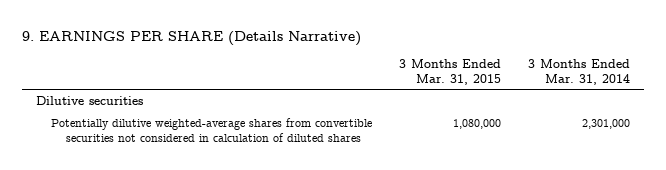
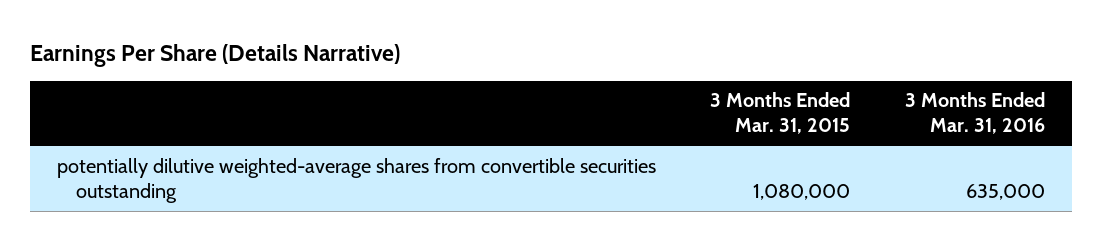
[22,30,362,46] 9. EARNINGS PER SHARE (Details Narrative) -> [29,43,400,67] Earnings Per Share (Details Narrative)
[528,59,631,85] 3 Months Ended Mar. 31, 2014 -> none
none -> [904,92,1045,135] 3 Months Ended Mar. 31, 2016
[35,96,143,106] Dilutive securities -> none
[50,118,372,142] Potentially dilutive weighted-average shares from convertible securities not considered in calculation of diluted shares -> [57,157,657,203] potentially dilutive weighted-average shares from convertible securities outstanding

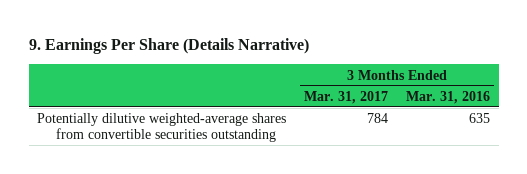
[29,43,400,67] Earnings Per Share (Details Narrative) -> [28,38,309,55] 9. Earnings Per Share (Details Narrative)
[710,92,851,135] 3 Months Ended Mar. 31, 2015 -> none
none -> [304,90,389,104] Mar. 31, 2017
[57,157,657,203] potentially dilutive weighted-average shares from convertible securities outstanding -> [37,113,287,143] Potentially dilutive weighted-average shares from convertible securities outstanding
[965,183,1045,200] 635,000 -> [468,113,490,124] 635

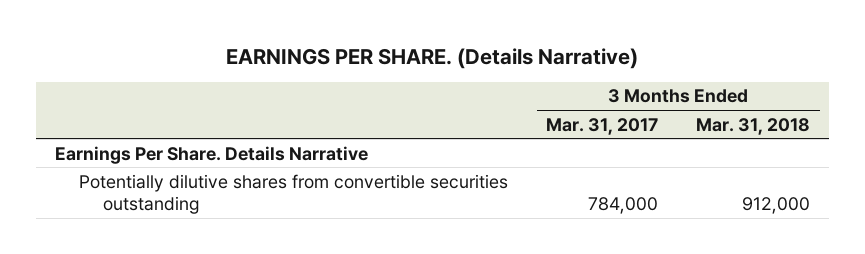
[28,38,309,55] 9. Earnings Per Share (Details Narrative) -> [226,47,639,69] EARNINGS PER SHARE. (Details Narrative)
[405,90,490,104] Mar. 31, 2016 -> none
none -> [696,117,811,135] Mar. 31, 2018
none -> [54,145,368,164] Earnings Per Share. Details Narrative
[37,113,287,143] Potentially dilutive weighted-average shares from convertible securities outstanding -> [78,173,508,215] Potentially dilutive shares from convertible securities outstanding
[367,113,389,124] 784 -> [588,197,659,215] 784,000

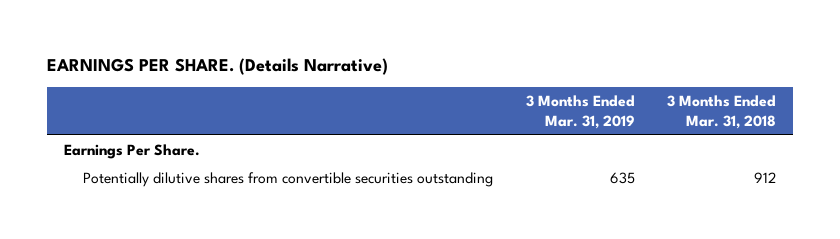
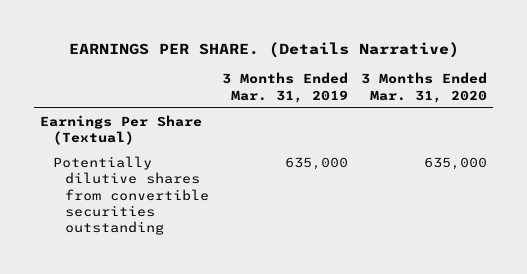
[667,95,777,129] 3 Months Ended Mar. 31, 2018 -> none
none -> [360,72,487,103] 3 Months Ended Mar. 31, 2020
[63,144,200,160] Earnings Per Share. -> [40,114,203,146] Earnings Per Share (Textual)
[609,172,635,185] 635 -> [284,156,348,170] 635,000

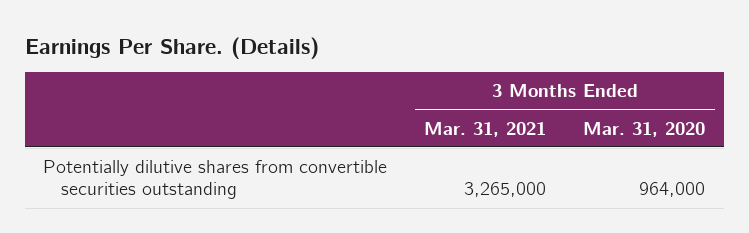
[68,41,459,58] EARNINGS PER SHARE. (Details Narrative) -> [24,36,319,59] Earnings Per Share. (Details)
[221,72,348,103] 3 Months Ended Mar. 31, 2019 -> none
none -> [424,121,547,137] Mar. 31, 2021
[40,114,203,146] Earnings Per Share (Textual) -> none
[423,156,487,170] 635,000 -> [639,182,706,198] 964,000

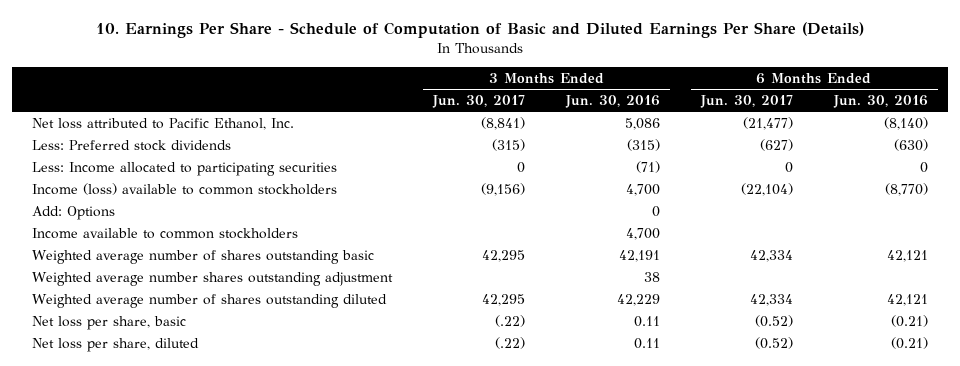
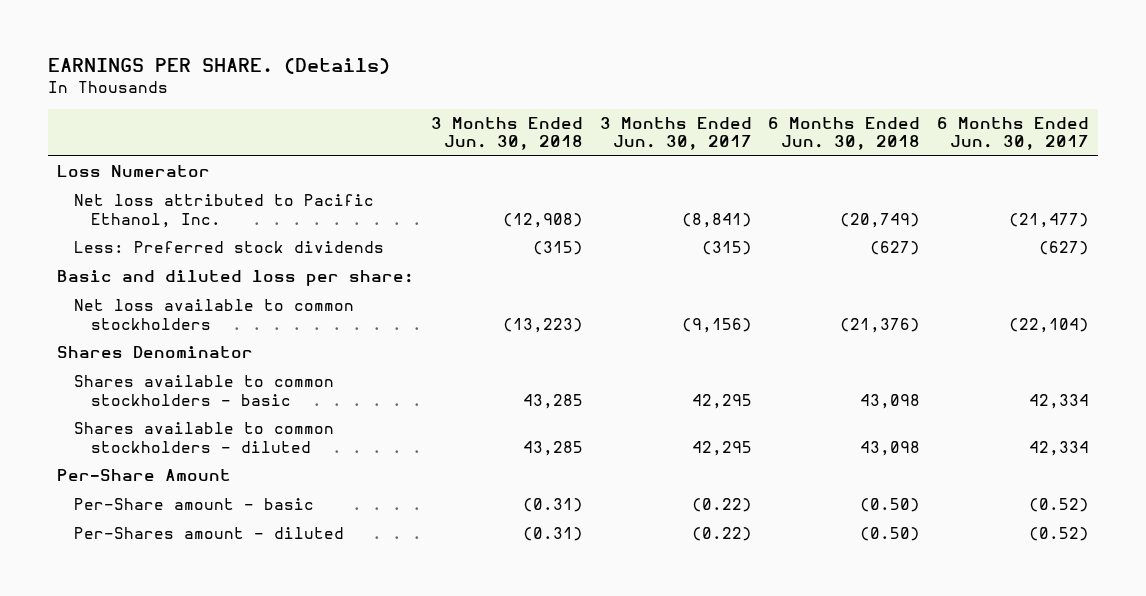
[96,21,865,38] 10. Earnings Per Share - Schedule of Computation of Basic and Diluted Earnings Per Share (Details) -> [48,58,391,75] EARNINGS PER SHARE. (Details)
[565,95,661,109] Jun. 30, 2016 -> none
[832,95,928,109] Jun. 30, 2016 -> none
none -> [430,116,583,151] 3 Months Ended Jun. 30, 2018
none -> [768,116,921,151] 6 Months Ended Jun. 30, 2018
none -> [56,165,210,178] Loss Numerator
[32,162,338,177] Less: Income allocated to participating securities -> none
[32,206,116,221] Add: Options -> none
[32,228,299,240] Income available to common stockholders -> none
[32,272,394,287] Weighted average number shares outstanding adjustment -> none
none -> [56,270,414,287] Basic and diluted loss per share:
[32,183,338,196] Income (loss) available to common stockholders -> [73,299,354,330] Net loss available to common stockholders
none -> [56,346,253,359] Shares Denominator
[32,250,375,265] Weighted average number of shares outstanding basic -> [73,375,334,406] Shares available to common stockholders - basic
[32,294,388,309] Weighted average number of shares outstanding diluted -> [73,422,334,453] Shares available to common stockholders - diluted
none -> [56,469,231,482] Per-Share Amount
[32,316,187,331] Net loss per share, basic -> [73,498,314,511] Per-Share amount - basic
[495,315,526,328] (.22) -> [691,498,752,513] (0.22)
[32,338,200,353] Net loss per share, diluted -> [73,527,344,540] Per-Shares amount - diluted
[495,337,526,350] (.22) -> [691,527,752,542] (0.22)

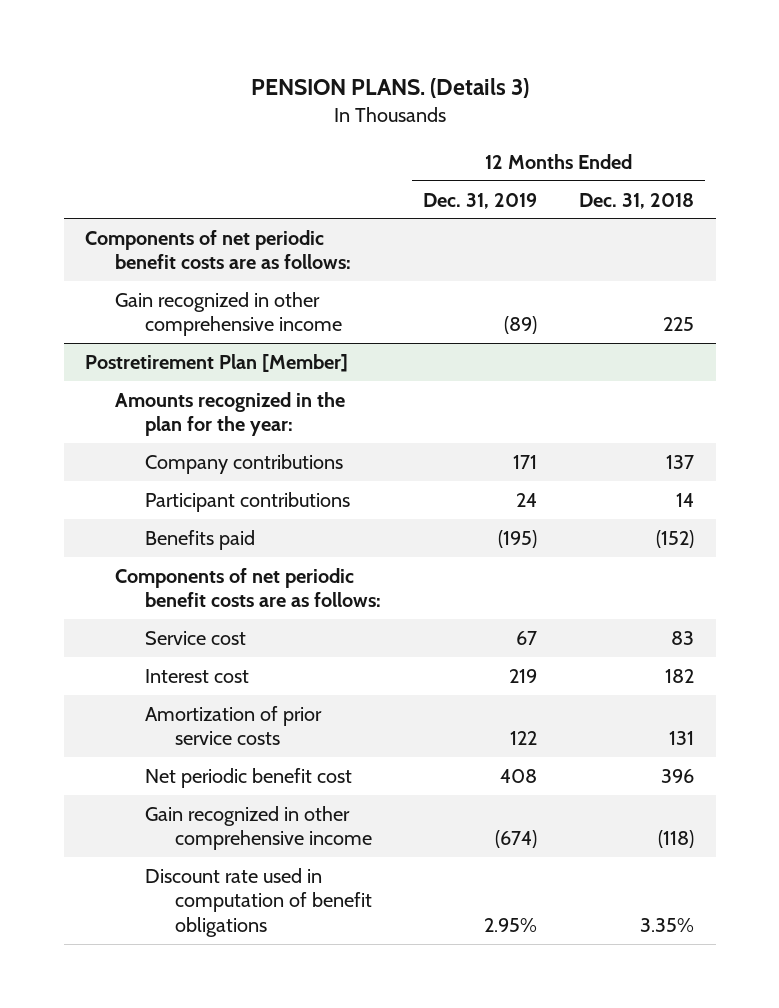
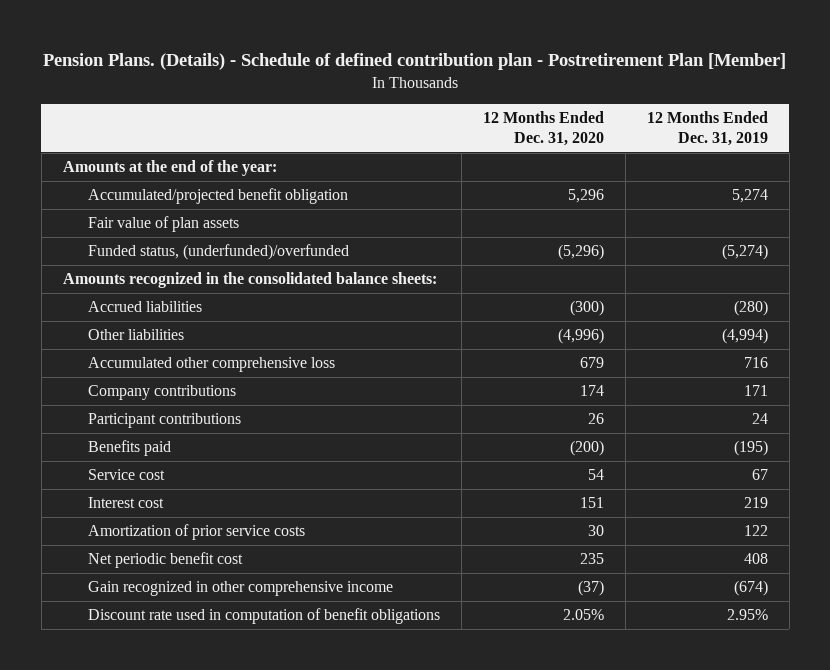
[250,78,529,99] PENSION PLANS. (Details 3) -> [43,53,787,71] Pension Plans. (Details) - Schedule of defined contribution plan - Postretirement Plan [Member]
[579,192,695,209] Dec. 31, 2018 -> none
none -> [483,111,605,146] 12 Months Ended Dec. 31, 2020
[84,230,351,270] Components of net periodic benefit costs are as follows: -> none
[114,292,342,337] Gain recognized in other comprehensive income -> none
[84,354,348,373] Postretirement Plan [Member] -> none
[114,392,345,437] Amounts recognized in the plan for the year: -> none
none -> [62,160,277,177] Amounts at the end of the year:
none -> [88,188,349,205] Accumulated/projected benefit obligation
none -> [88,216,240,233] Fair value of plan assets
none -> [88,244,350,261] Funded status, (underfunded)/overfunded
none -> [62,272,437,289] Amounts recognized in the consolidated balance sheets:
none -> [88,301,203,313] Accrued liabilities
none -> [88,329,185,341] Other liabilities
none -> [88,357,336,373] Accumulated other comprehensive loss
[114,568,381,608] Components of net periodic benefit costs are as follows: -> none

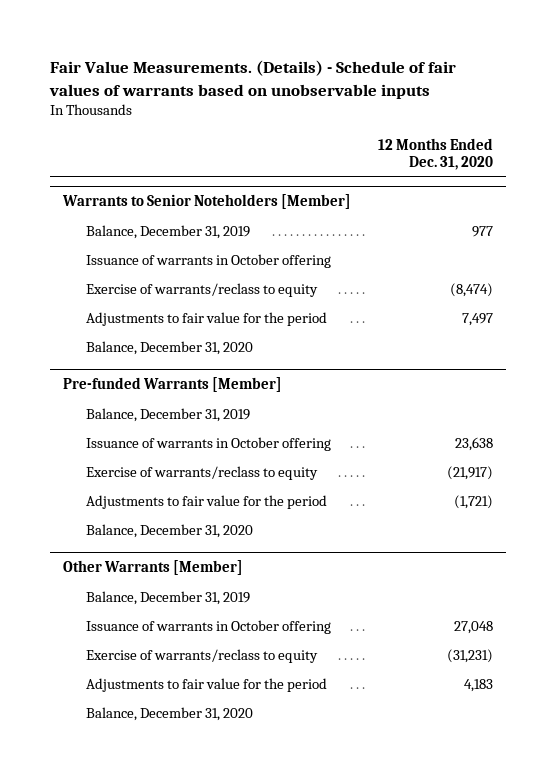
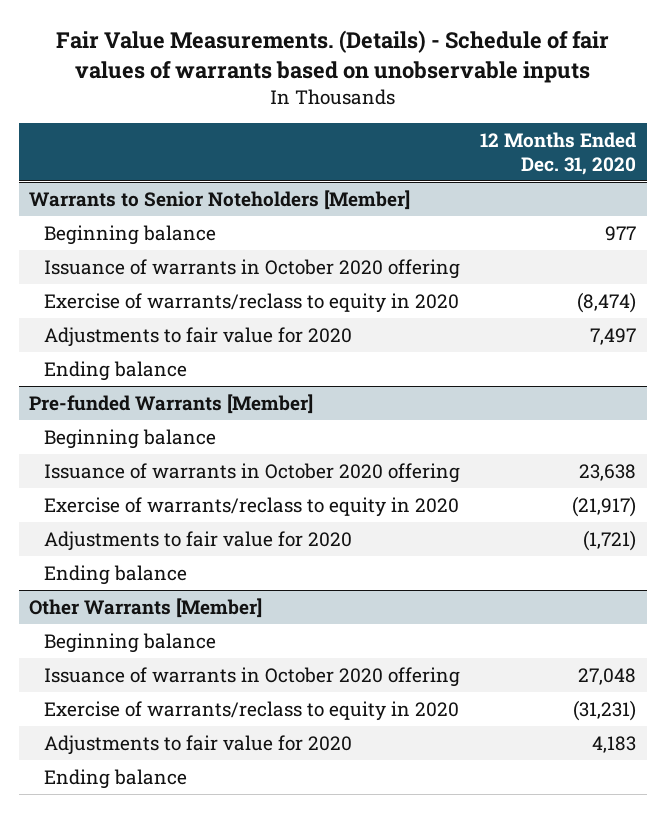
[86,340,254,355] Balance, December 31, 2020 -> none
[86,224,251,239] Balance, December 31, 2019 -> [43,224,216,245] Beginning balance
[86,253,332,268] Issuance of warrants in October offering -> [43,258,460,279] Issuance of warrants in October 2020 offering
[86,282,319,297] Exercise of warrants/reclass to equity -> [43,292,459,313] Exercise of warrants/reclass to equity in 2020
[86,311,328,326] Adjustments to fair value for the period -> [43,326,352,347] Adjustments to fair value for 2020
none -> [43,360,187,381] Ending balance
[86,407,251,422] Balance, December 31, 2019 -> none
[86,523,254,538] Balance, December 31, 2020 -> none
none -> [43,428,216,449] Beginning balance
[86,436,332,451] Issuance of warrants in October offering -> [43,462,460,483] Issuance of warrants in October 2020 offering
[86,465,319,480] Exercise of warrants/reclass to equity -> [43,496,459,517] Exercise of warrants/reclass to equity in 2020
[86,494,328,509] Adjustments to fair value for the period -> [43,530,352,551] Adjustments to fair value for 2020
none -> [43,564,187,585] Ending balance
[86,590,251,605] Balance, December 31, 2019 -> none
[86,706,254,721] Balance, December 31, 2020 -> none
none -> [43,632,216,653] Beginning balance
[86,619,332,634] Issuance of warrants in October offering -> [43,666,460,687] Issuance of warrants in October 2020 offering
[86,648,319,663] Exercise of warrants/reclass to equity -> [43,700,459,721] Exercise of warrants/reclass to equity in 2020
[86,677,328,692] Adjustments to fair value for the period -> [43,734,352,755] Adjustments to fair value for 2020
none -> [43,768,187,789] Ending balance

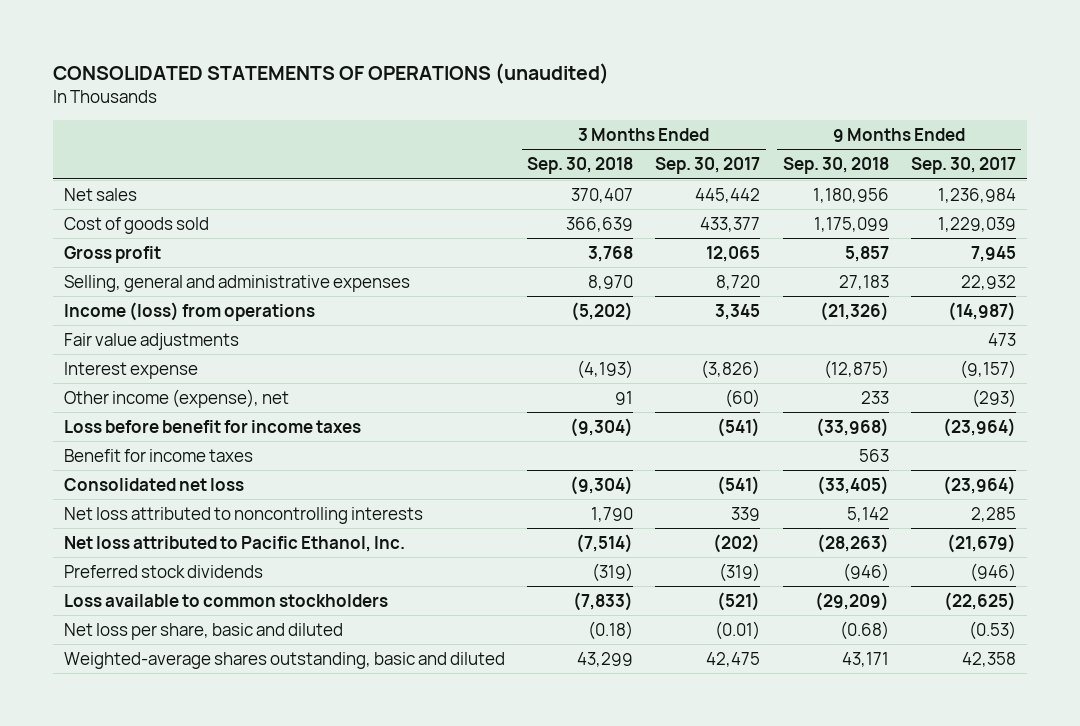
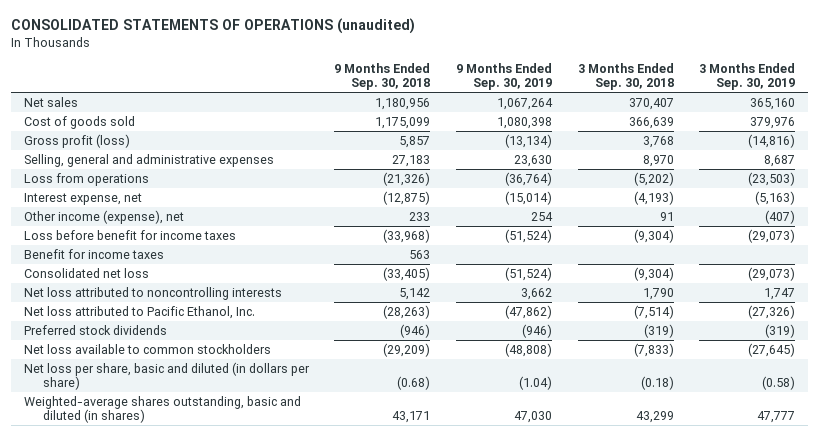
[655,157,761,175] Sep. 30, 2017 -> none
[910,157,1016,175] Sep. 30, 2017 -> none
none -> [456,62,553,91] 9 Months Ended Sep. 30, 2019
none -> [699,62,796,91] 3 Months Ended Sep. 30, 2019
[64,245,162,263] Gross profit -> [23,133,130,148] Gross profit (loss)
[64,332,240,350] Fair value adjustments -> none
[64,301,316,321] Income (loss) from operations -> [23,172,149,186] Loss from operations
[64,361,199,379] Interest expense -> [23,192,142,205] Interest expense, net
[64,593,389,607] Loss available to common stockholders -> [23,343,271,354] Net loss available to common stockholders
[64,622,344,640] Net loss per share, basic and diluted -> [23,361,310,391] Net loss per share, basic and diluted (in dollars per share)
[64,651,506,669] Weighted-average shares outstanding, basic and diluted -> [23,395,301,424] Weighted-average shares outstanding, basic and diluted (in shares)

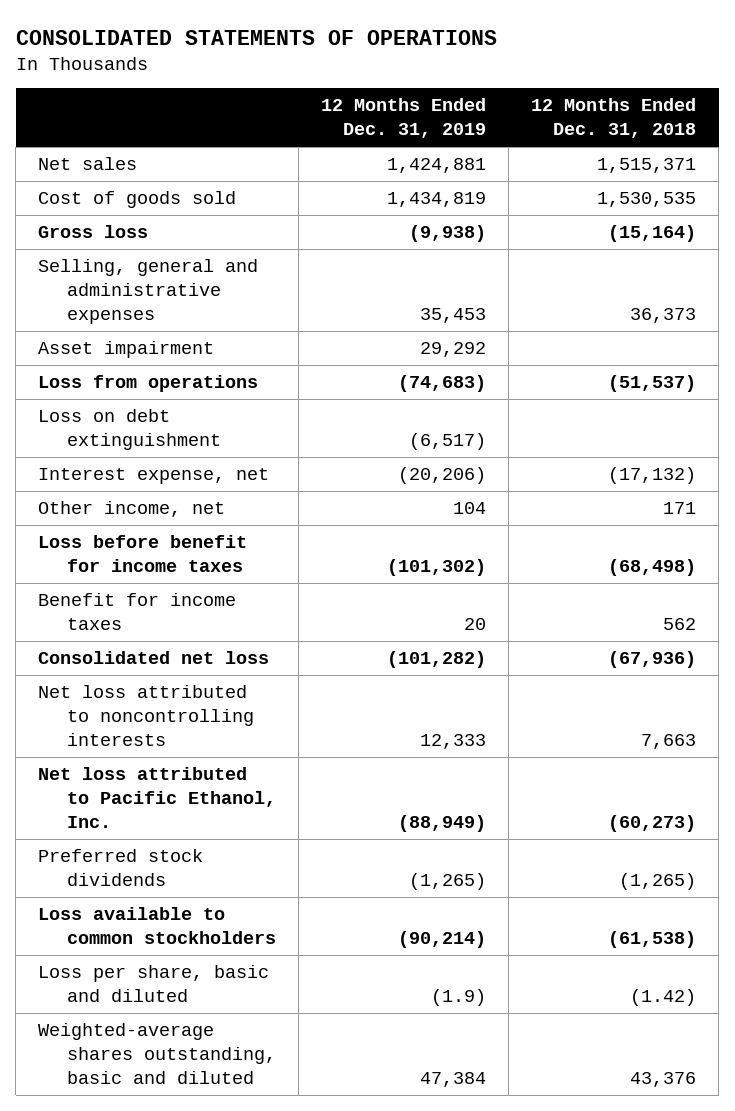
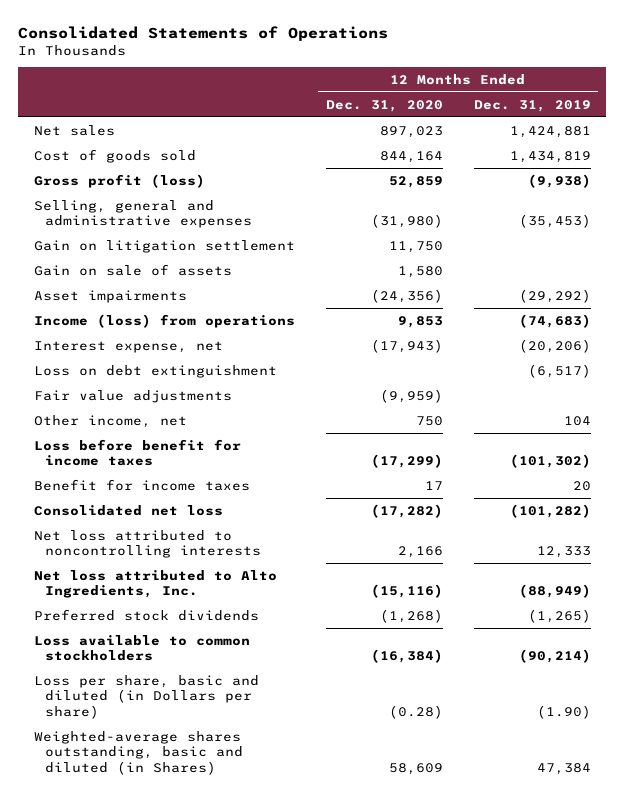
[15,29,497,45] CONSOLIDATED STATEMENTS OF OPERATIONS -> [18,25,389,41] Consolidated Statements of Operations
[531,98,697,139] 12 Months Ended Dec. 31, 2018 -> none
none -> [325,99,443,112] Dec. 31, 2020
[38,225,149,239] Gross loss -> [33,173,205,188] Gross profit (loss)
[419,308,486,324] 35,453 -> [518,214,591,229] (35,453)
none -> [33,239,295,253] Gain on litigation settlement
none -> [33,263,232,276] Gain on sale of assets
[38,341,215,359] Asset impairment -> [33,289,187,303] Asset impairments
[419,342,486,358] 29,292 -> [518,288,591,303] (29,292)
[38,375,259,393] Loss from operations -> [33,313,295,328] Income (loss) from operations
[38,409,221,451] Loss on debt extinguishment -> [33,364,277,378] Loss on debt extinguishment
none -> [33,389,232,403] Fair value adjustments
[38,767,276,829] Net loss attributed to Pacific Ethanol, Inc. -> [33,569,277,599] Net loss attributed to Alto Ingredients, Inc.
[38,965,270,1003] Loss per share, basic and diluted -> [33,674,259,719] Loss per share, basic and diluted (in Dollars per share)
[430,989,486,1007] (1.9) -> [536,704,591,719] (1.90)
[38,1023,276,1085] Weighted-average shares outstanding, basic and diluted -> [33,730,244,775] Weighted-average shares outstanding, basic and diluted (in Shares)

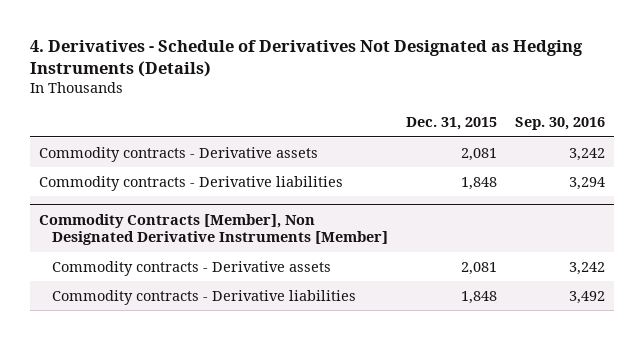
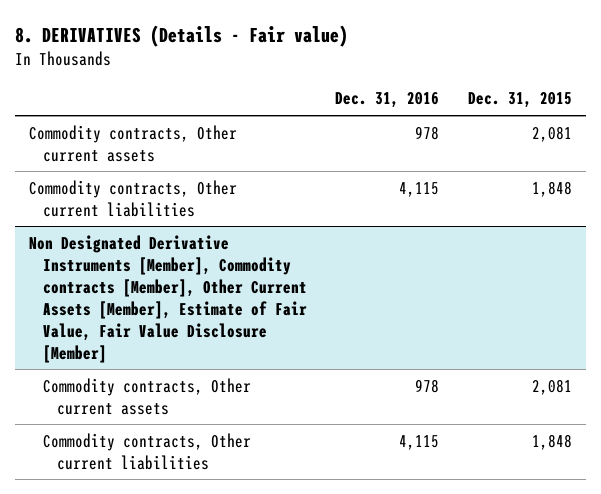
[29,39,583,77] 4. Derivatives - Schedule of Derivatives Not Designated as Hedging Instruments (Details) -> [14,24,348,47] 8. DERIVATIVES (Details - Fair value)
[514,117,605,131] Sep. 30, 2016 -> none
none -> [335,92,440,109] Dec. 31, 2016
[38,213,388,246] Commodity Contracts [Member], Non Designated Derivative Instruments [Member] -> none
[38,146,318,162] Commodity contracts - Derivative assets -> [29,124,238,162] Commodity contracts, Other current assets
[38,175,343,191] Commodity contracts - Derivative liabilities -> [29,179,238,217] Commodity contracts, Other current liabilities
none -> [29,234,308,363] Non Designated Derivative Instruments [Member], Commodity contracts [Member], Other Current Assets [Member], Estimate of Fair Value, Fair Value Disclosure [Member]
[51,260,331,276] Commodity contracts - Derivative assets -> [43,377,252,415] Commodity contracts, Other current assets
[51,289,356,305] Commodity contracts - Derivative liabilities -> [43,432,252,470] Commodity contracts, Other current liabilities

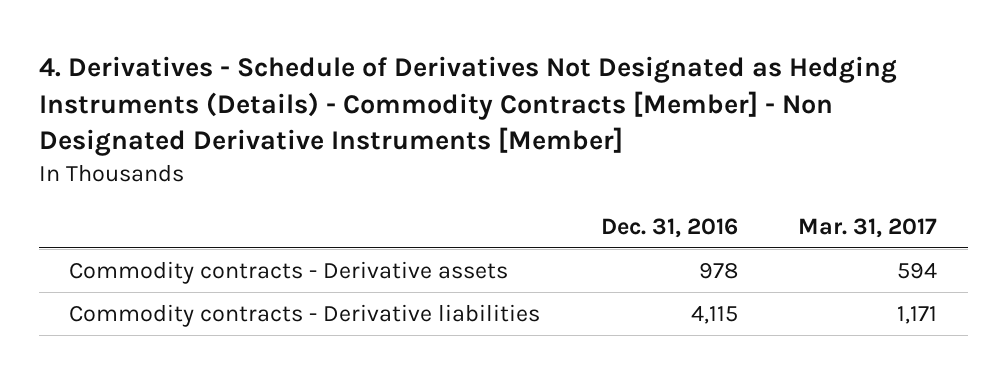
[14,24,348,47] 8. DERIVATIVES (Details - Fair value) -> [39,55,898,157] 4. Derivatives - Schedule of Derivatives Not Designated as Hedging Instruments (Details) - Commodity Contracts [Member] - Non Designated Derivative Instruments [Member]
[467,92,572,109] Dec. 31, 2015 -> none
none -> [798,217,938,238] Mar. 31, 2017
[29,234,308,363] Non Designated Derivative Instruments [Member], Commodity contracts [Member], Other Current Assets [Member], Estimate of Fair Value, Fair Value Disclosure [Member] -> none
[43,377,252,415] Commodity contracts, Other current assets -> none
[43,432,252,470] Commodity contracts, Other current liabilities -> none
[29,124,238,162] Commodity contracts, Other current assets -> [69,260,509,284] Commodity contracts - Derivative assets
[29,179,238,217] Commodity contracts, Other current liabilities -> [69,303,541,327] Commodity contracts - Derivative liabilities

